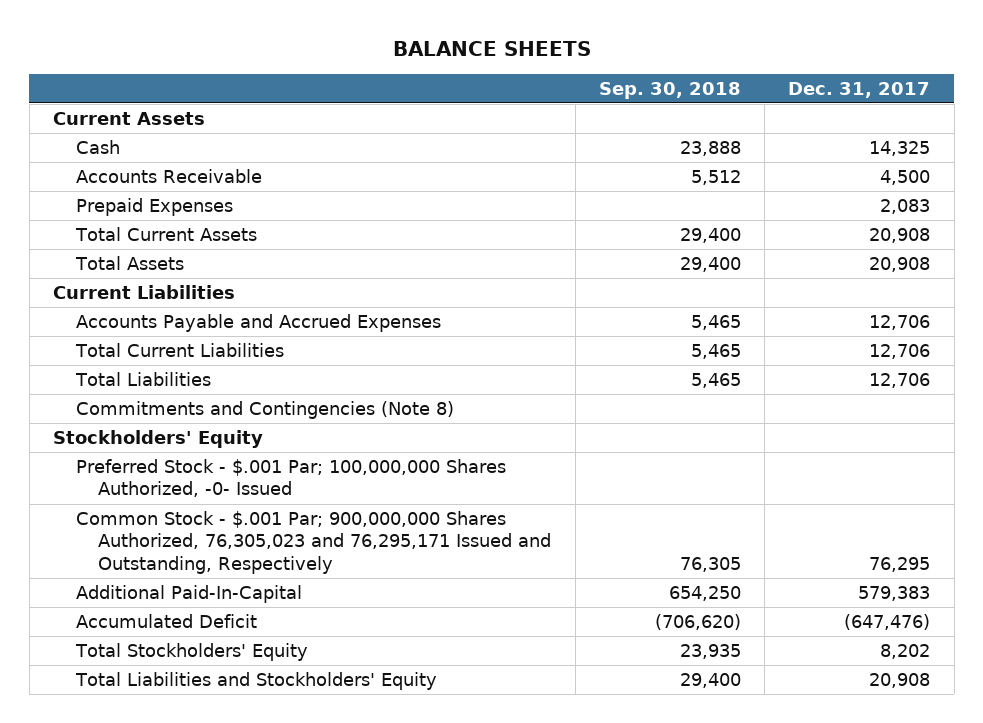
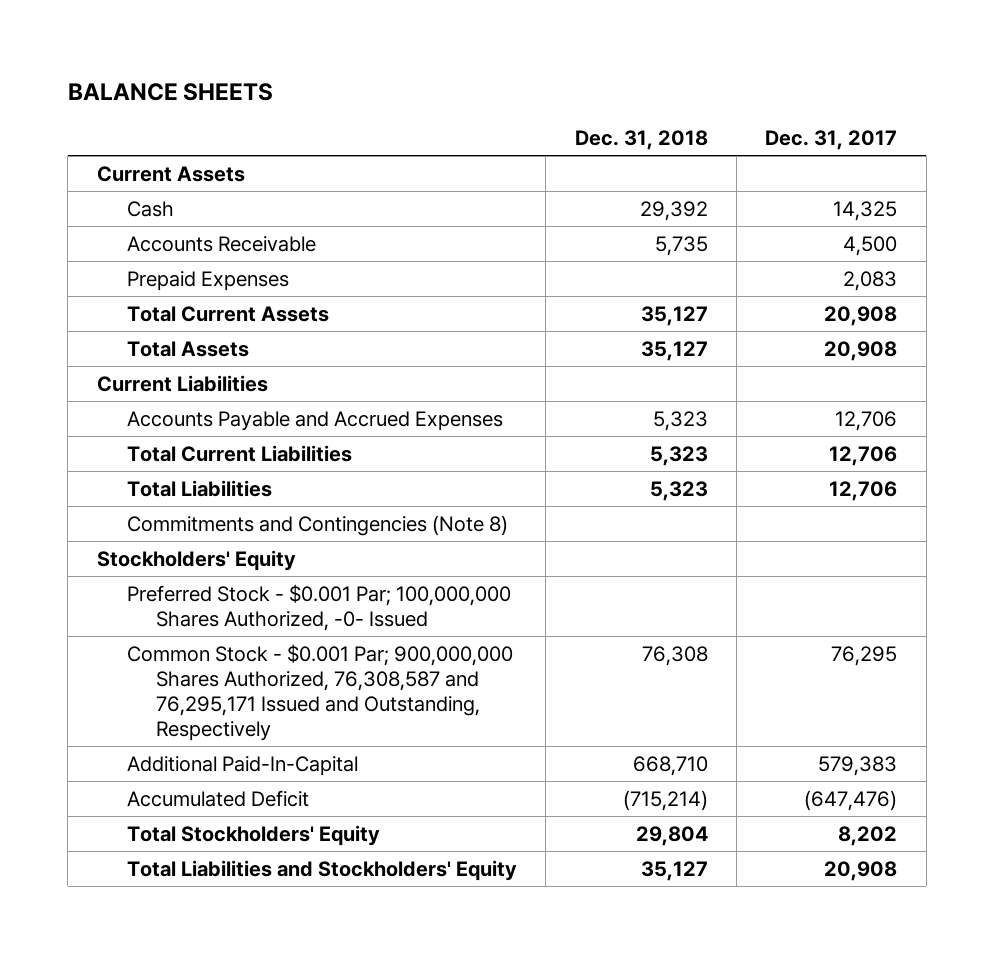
[598,81,741,99] Sep. 30, 2018 -> none
none -> [574,130,708,151] Dec. 31, 2018
[75,458,506,498] Preferred Stock - $.001 Par; 100,000,000 Shares Authorized, -0- Issued -> [126,583,511,631] Preferred Stock - $0.001 Par; 100,000,000 Shares Authorized, -0- Issued
[75,510,552,574] Common Stock - $.001 Par; 900,000,000 Shares Authorized, 76,305,023 and 76,295,171 Issued and Outstanding, Respectively -> [126,643,513,742] Common Stock - $0.001 Par; 900,000,000 Shares Authorized, 76,308,587 and 76,295,171 Issued and Outstanding, Respectively

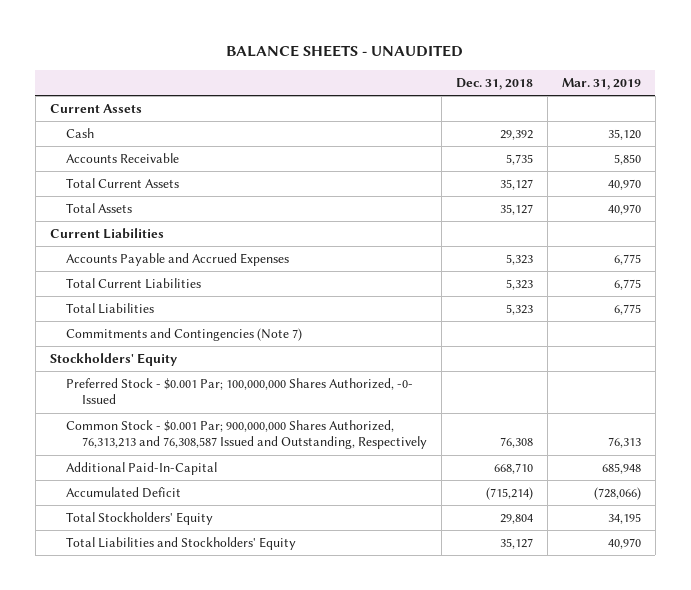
[67,82,273,101] BALANCE SHEETS -> [226,45,464,58] BALANCE SHEETS - UNAUDITED
[765,130,898,151] Dec. 31, 2017 -> none
none -> [561,77,641,90] Mar. 31, 2019
[126,270,289,291] Prepaid Expenses -> none
[126,514,508,536] Commitments and Contingencies (Note 8) -> [65,328,302,342] Commitments and Contingencies (Note 7)
[126,643,513,742] Common Stock - $0.001 Par; 900,000,000 Shares Authorized, 76,308,587 and 76,295,171 Issued and Outstanding, Respectively -> [65,420,428,450] Common Stock - $0.001 Par; 900,000,000 Shares Authorized, 76,313,213 and 76,308,587 Issued and Outstanding, Respectively

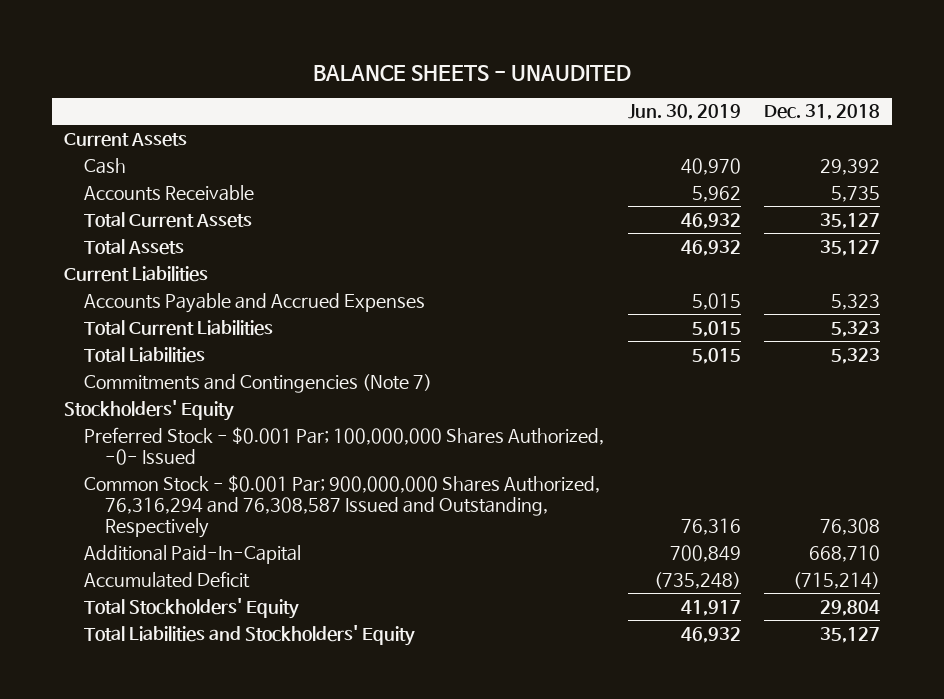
[561,77,641,90] Mar. 31, 2019 -> none
none -> [627,104,741,121] Jun. 30, 2019
[65,420,428,450] Common Stock - $0.001 Par; 900,000,000 Shares Authorized, 76,313,213 and 76,308,587 Issued and Outstanding, Respectively -> [84,474,601,539] Common Stock - $0.001 Par; 900,000,000 Shares Authorized, 76,316,294 and 76,308,587 Issued and Outstanding, Respectively

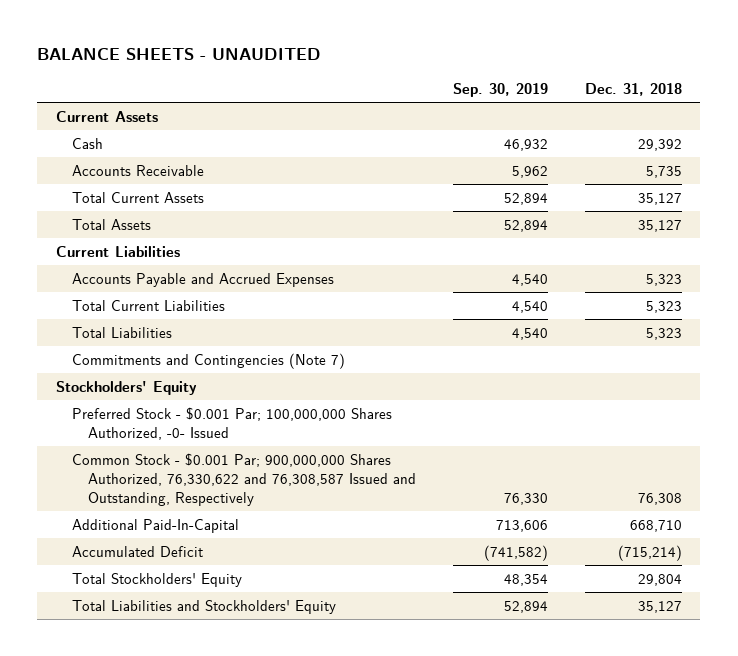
[627,104,741,121] Jun. 30, 2019 -> none
none -> [453,82,549,97] Sep. 30, 2019
[84,474,601,539] Common Stock - $0.001 Par; 900,000,000 Shares Authorized, 76,316,294 and 76,308,587 Issued and Outstanding, Respectively -> [71,452,417,506] Common Stock - $0.001 Par; 900,000,000 Shares Authorized, 76,330,622 and 76,308,587 Issued and Outstanding, Respectively

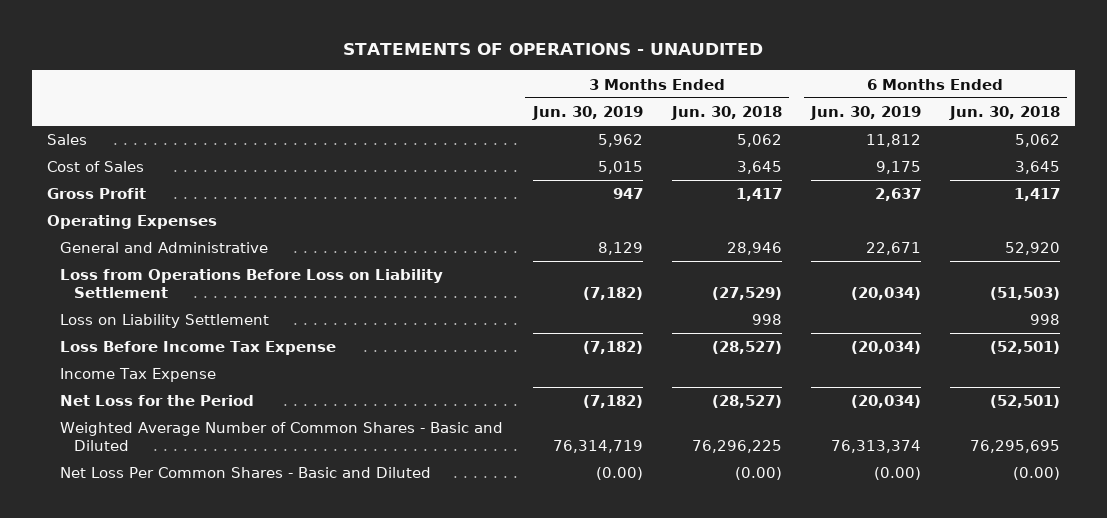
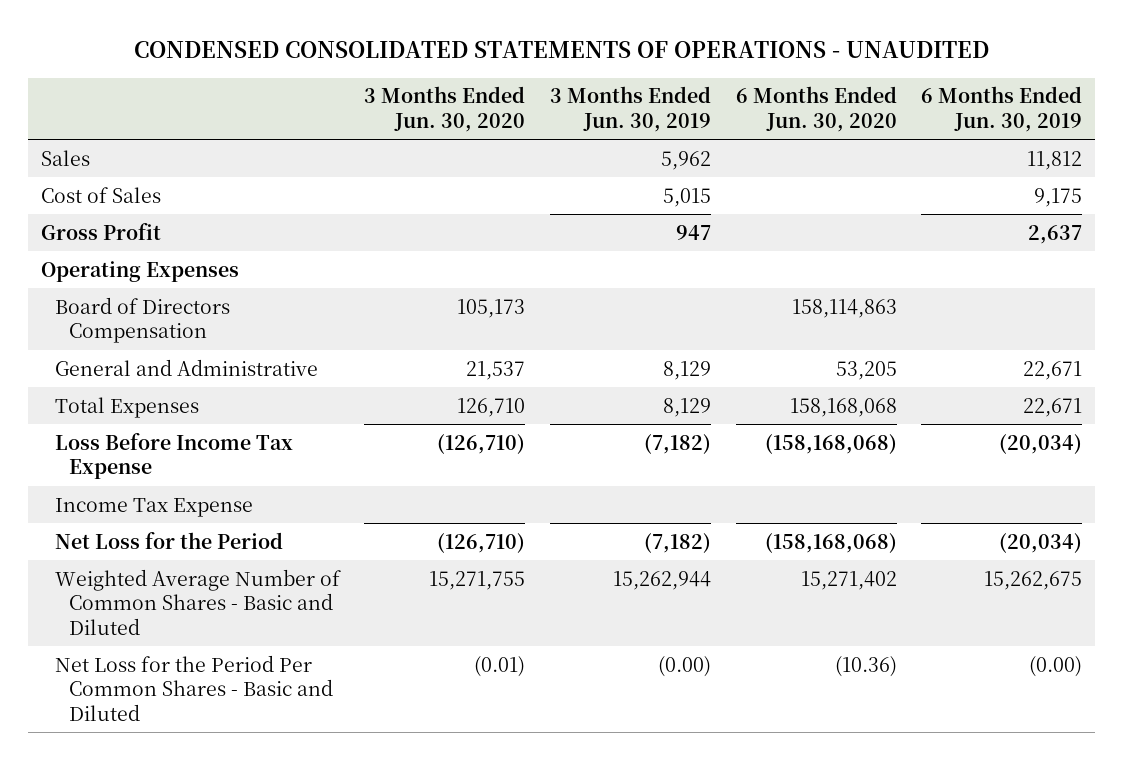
[343,43,764,56] STATEMENTS OF OPERATIONS - UNAUDITED -> [133,41,989,59] CONDENSED CONSOLIDATED STATEMENTS OF OPERATIONS - UNAUDITED
[670,105,782,120] Jun. 30, 2018 -> none
[948,105,1060,120] Jun. 30, 2018 -> none
none -> [364,86,526,132] 3 Months Ended Jun. 30, 2020
none -> [735,86,897,132] 6 Months Ended Jun. 30, 2020
none -> [54,296,230,344] Board of Directors Compensation
[60,269,444,299] Loss from Operations Before Loss on Liability Settlement -> none
[60,314,270,329] Loss on Liability Settlement -> none
none -> [54,396,199,418] Total Expenses
[552,440,643,454] 76,314,719 -> [613,570,712,590] 15,262,944
[830,440,921,454] 76,313,374 -> [984,570,1083,590] 15,262,675
[60,467,432,479] Net Loss Per Common Shares - Basic and Diluted -> [54,654,333,721] Net Loss for the Period Per Common Shares - Basic and Diluted

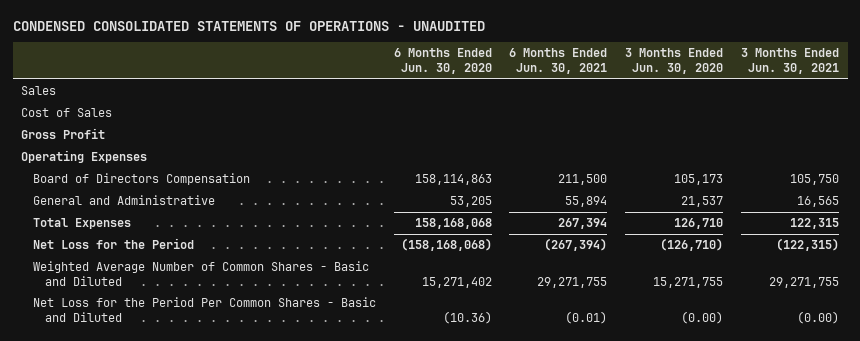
[550,86,712,132] 3 Months Ended Jun. 30, 2019 -> none
[921,86,1083,132] 6 Months Ended Jun. 30, 2019 -> none
none -> [509,48,608,74] 6 Months Ended Jun. 30, 2021
none -> [740,48,839,74] 3 Months Ended Jun. 30, 2021
[54,432,293,480] Loss Before Income Tax Expense -> none
[54,497,253,517] Income Tax Expense -> none
[474,655,526,677] (0.01) -> [681,310,724,324] (0.00)

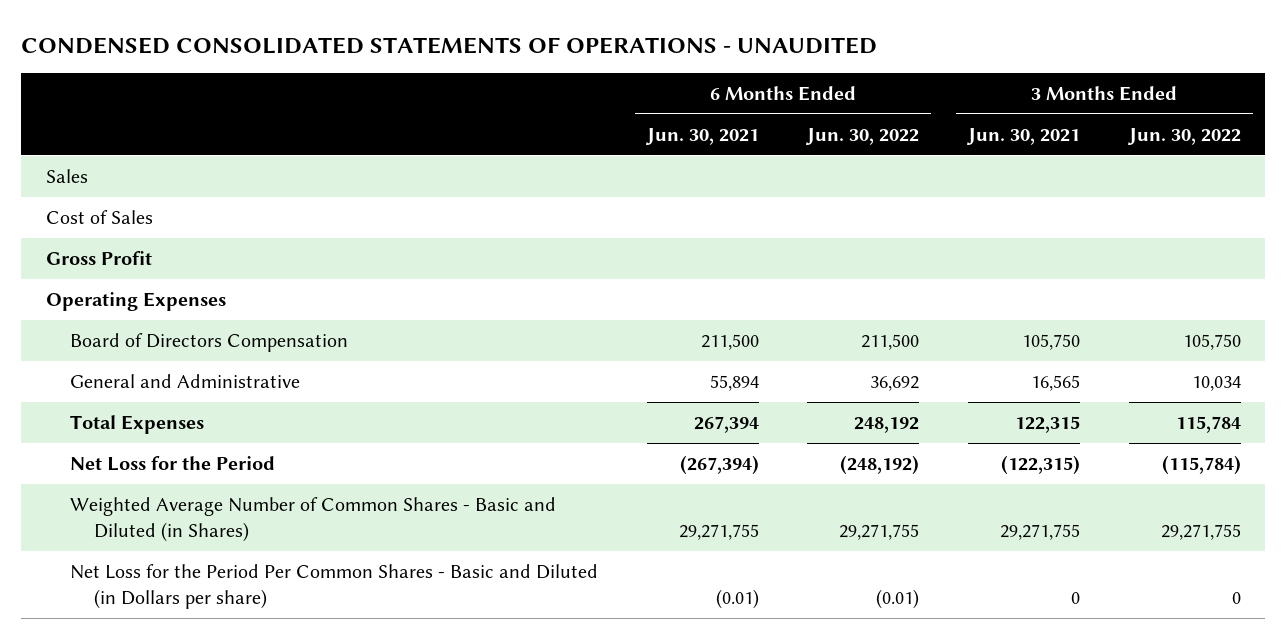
[393,48,492,74] 6 Months Ended Jun. 30, 2020 -> none
[625,48,724,74] 3 Months Ended Jun. 30, 2020 -> none
none -> [805,127,920,145] Jun. 30, 2022
none -> [1126,127,1241,145] Jun. 30, 2022
[33,261,370,286] Weighted Average Number of Common Shares - Basic and Diluted -> [70,496,557,542] Weighted Average Number of Common Shares - Basic and Diluted (in Shares)
[33,297,377,322] Net Loss for the Period Per Common Shares - Basic and Diluted -> [70,563,599,609] Net Loss for the Period Per Common Shares - Basic and Diluted (in Dollars per share)
[796,310,839,324] (0.00) -> [1070,591,1080,604] 0

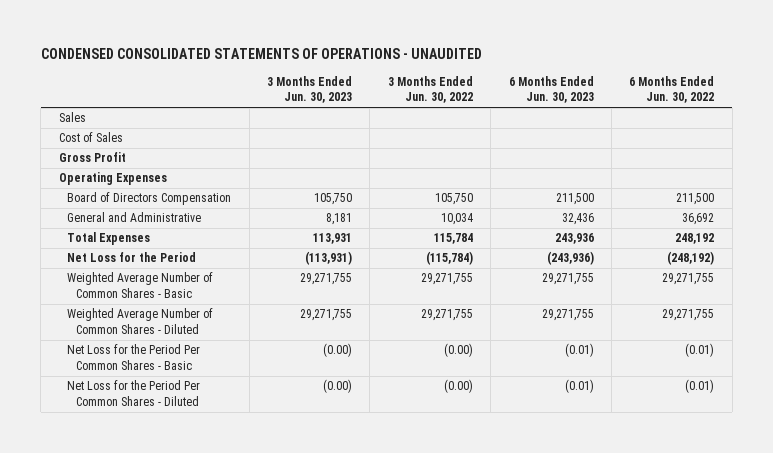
[644,127,759,145] Jun. 30, 2021 -> none
[965,127,1080,145] Jun. 30, 2021 -> none
none -> [266,75,352,104] 3 Months Ended Jun. 30, 2023
none -> [508,75,594,104] 6 Months Ended Jun. 30, 2023
[70,496,557,542] Weighted Average Number of Common Shares - Basic and Diluted (in Shares) -> [67,272,214,298] Weighted Average Number of Common Shares - Basic
none -> [67,308,214,334] Weighted Average Number of Common Shares - Diluted
[70,563,599,609] Net Loss for the Period Per Common Shares - Basic and Diluted (in Dollars per share) -> [67,344,201,370] Net Loss for the Period Per Common Shares - Basic
[1231,591,1241,604] 0 -> [443,343,473,358] (0.00)
none -> [67,380,201,406] Net Loss for the Period Per Common Shares - Diluted

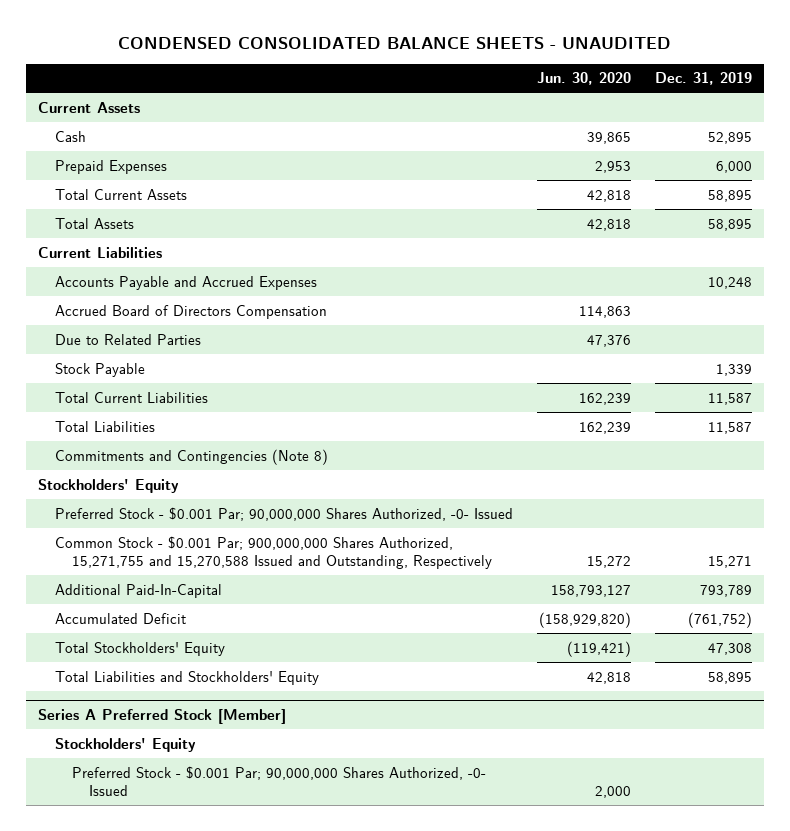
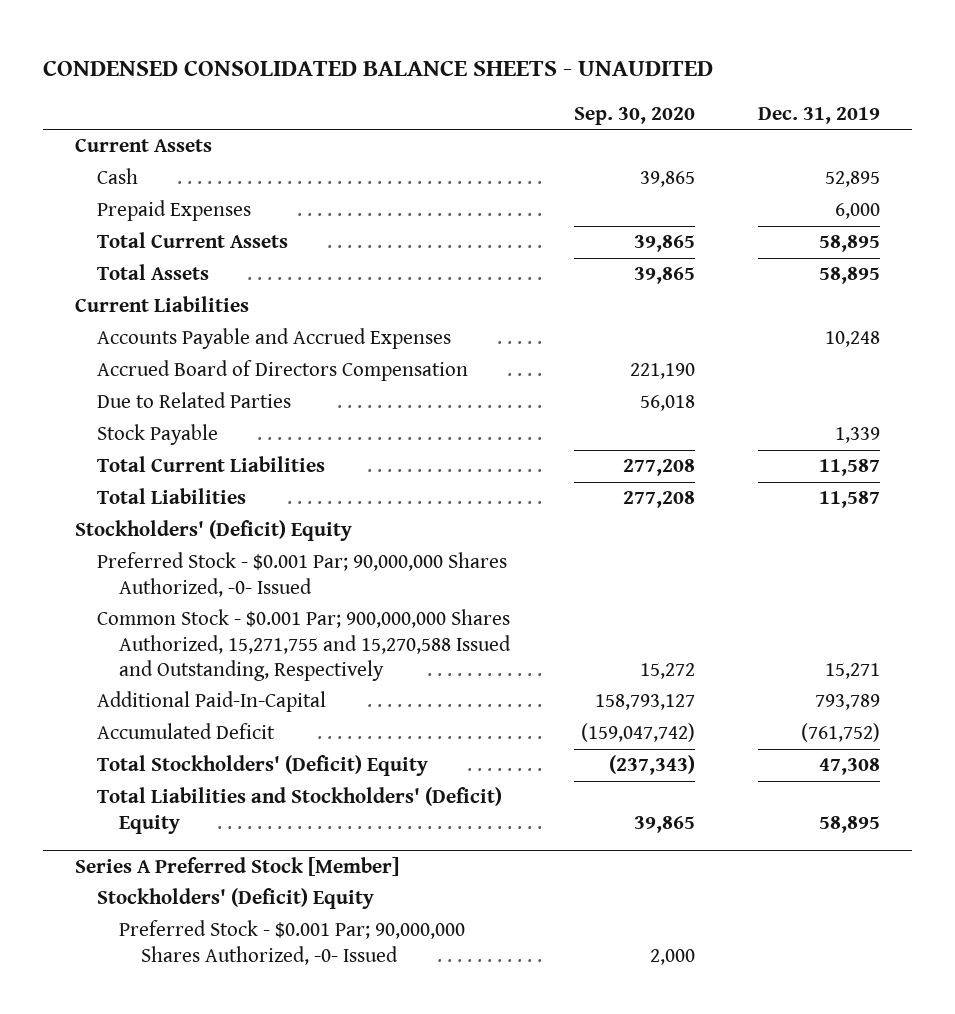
[536,72,631,86] Jun. 30, 2020 -> none
none -> [573,106,695,125] Sep. 30, 2020
[54,448,328,465] Commitments and Contingencies (Note 8) -> none
[37,478,179,493] Stockholders' Equity -> [74,520,352,542] Stockholders' (Deficit) Equity
[54,641,225,656] Total Stockholders' Equity -> [97,755,429,777] Total Stockholders' (Deficit) Equity
[54,670,319,685] Total Liabilities and Stockholders' Equity -> [97,787,503,834] Total Liabilities and Stockholders' (Deficit) Equity
[54,737,196,752] Stockholders' Equity -> [97,888,375,910] Stockholders' (Deficit) Equity

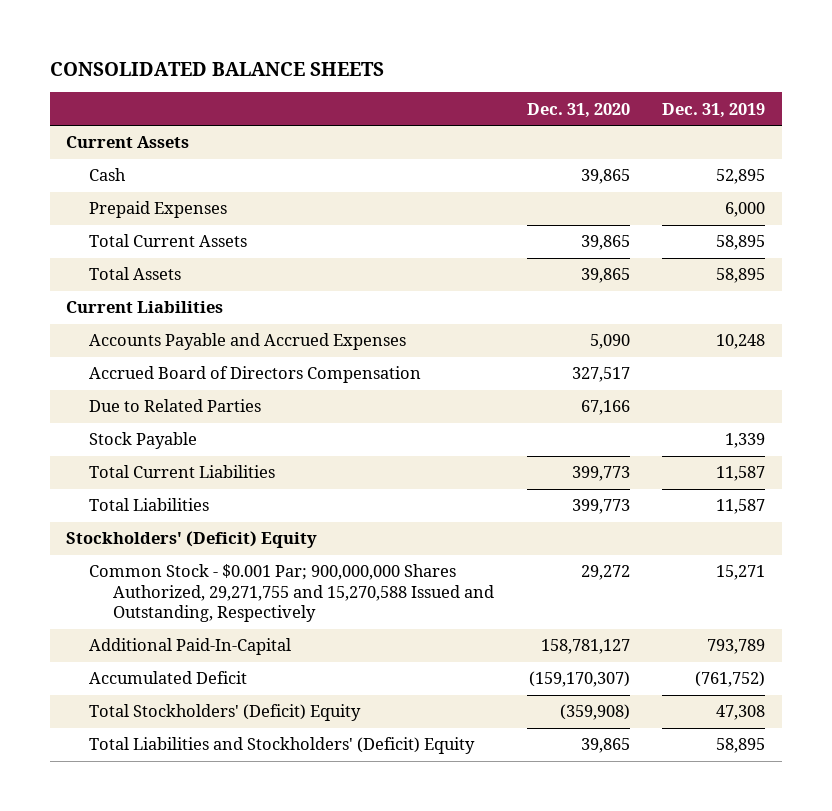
[43,60,714,77] CONDENSED CONSOLIDATED BALANCE SHEETS - UNAUDITED -> [49,61,384,76] CONSOLIDATED BALANCE SHEETS
[573,106,695,125] Sep. 30, 2020 -> none
none -> [526,102,630,118] Dec. 31, 2020
[97,552,508,597] Preferred Stock - $0.001 Par; 90,000,000 Shares Authorized, -0- Issued -> none
[97,609,512,681] Common Stock - $0.001 Par; 900,000,000 Shares Authorized, 15,271,755 and 15,270,588 Issued and Outstanding, Respectively -> [89,564,494,623] Common Stock - $0.001 Par; 900,000,000 Shares Authorized, 29,271,755 and 15,270,588 Issued and Outstanding, Respectively
[74,857,399,877] Series A Preferred Stock [Member] -> none
[97,888,375,910] Stockholders' (Deficit) Equity -> none
[119,920,466,965] Preferred Stock - $0.001 Par; 90,000,000 Shares Authorized, -0- Issued -> none

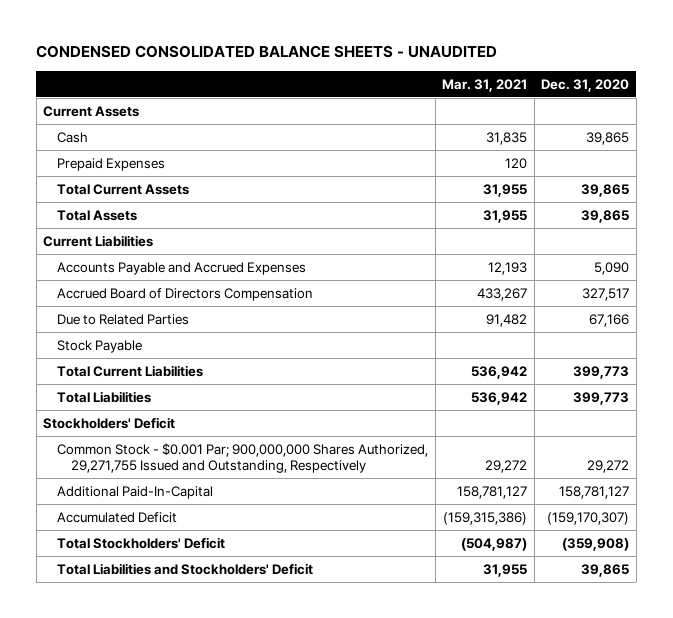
[49,61,384,76] CONSOLIDATED BALANCE SHEETS -> [36,45,498,59] CONDENSED CONSOLIDATED BALANCE SHEETS - UNAUDITED
[662,102,766,118] Dec. 31, 2019 -> none
none -> [442,78,528,92] Mar. 31, 2021
[66,531,318,549] Stockholders' (Deficit) Equity -> [43,416,176,429] Stockholders' Deficit
[89,564,494,623] Common Stock - $0.001 Par; 900,000,000 Shares Authorized, 29,271,755 and 15,270,588 Issued and Outstanding, Respectively -> [57,442,429,474] Common Stock - $0.001 Par; 900,000,000 Shares Authorized, 29,271,755 Issued and Outstanding, Respectively
[89,704,362,722] Total Stockholders' (Deficit) Equity -> [57,536,226,549] Total Stockholders' Deficit
[89,737,476,755] Total Liabilities and Stockholders' (Deficit) Equity -> [57,562,314,575] Total Liabilities and Stockholders' Deficit

